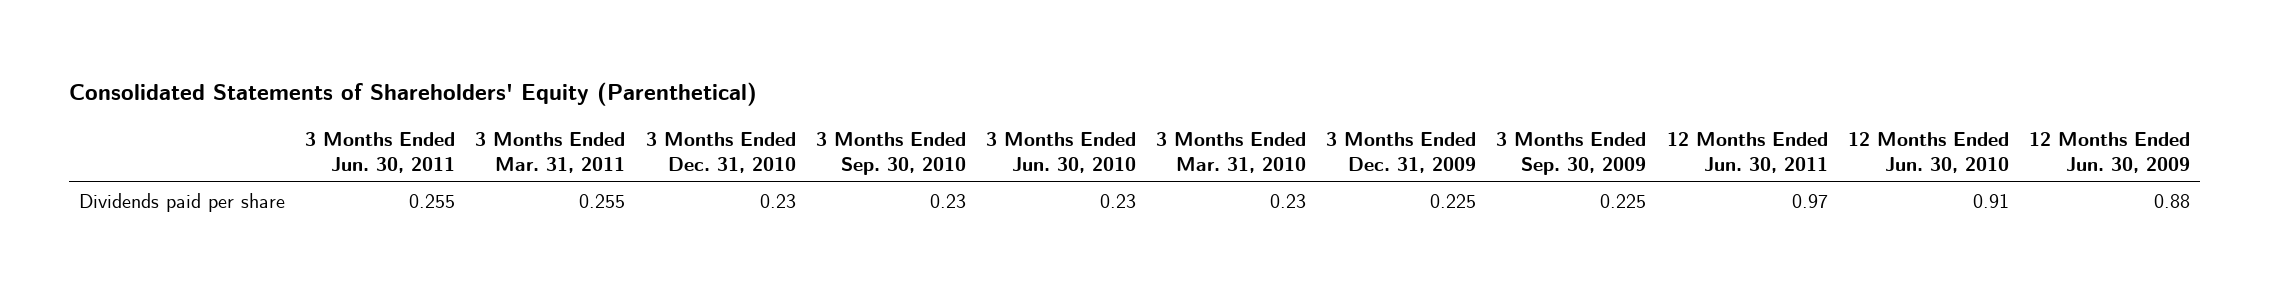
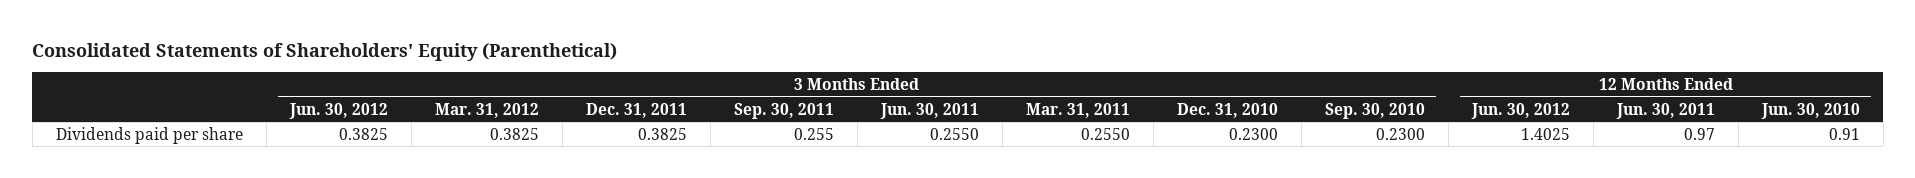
[985,131,1136,173] 3 Months Ended Jun. 30, 2010 -> none
[1156,131,1307,173] 3 Months Ended Mar. 31, 2010 -> none
[1326,131,1477,173] 3 Months Ended Dec. 31, 2009 -> none
[1496,131,1647,175] 3 Months Ended Sep. 30, 2009 -> none
[2028,131,2190,173] 12 Months Ended Jun. 30, 2009 -> none
none -> [288,102,388,119] Jun. 30, 2012
none -> [434,102,539,118] Mar. 31, 2012
none -> [585,102,687,118] Dec. 31, 2011
none -> [733,102,834,119] Sep. 30, 2011
none -> [1470,102,1570,119] Jun. 30, 2012
[409,194,456,209] 0.255 -> [929,127,979,140] 0.2550
[579,194,626,209] 0.255 -> [1080,127,1130,140] 0.2550
[759,194,796,209] 0.23 -> [1228,127,1278,140] 0.2300
[929,194,966,209] 0.23 -> [1375,127,1425,140] 0.2300

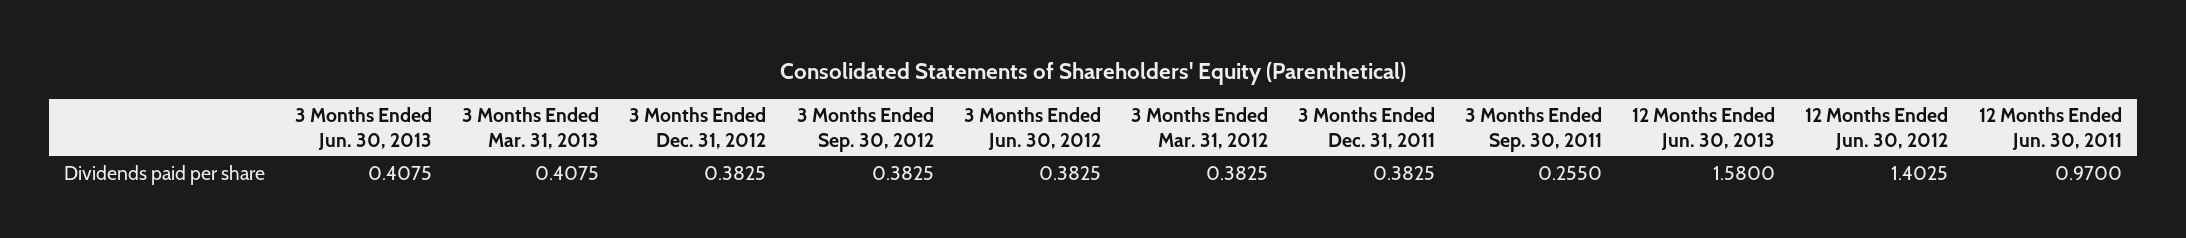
[879,102,979,119] Jun. 30, 2011 -> none
[1025,102,1130,118] Mar. 31, 2011 -> none
[1176,102,1278,118] Dec. 31, 2010 -> none
[1324,102,1425,119] Sep. 30, 2010 -> none
[1760,102,1860,119] Jun. 30, 2010 -> none
none -> [295,106,433,150] 3 Months Ended Jun. 30, 2013
none -> [462,106,600,149] 3 Months Ended Mar. 31, 2013
none -> [629,106,767,149] 3 Months Ended Dec. 31, 2012
none -> [796,106,934,152] 3 Months Ended Sep. 30, 2012
none -> [1632,106,1776,150] 12 Months Ended Jun. 30, 2013
[793,127,834,140] 0.255 -> [1538,165,1603,180] 0.2550
[1683,127,1715,140] 0.97 -> [2054,165,2122,180] 0.9700

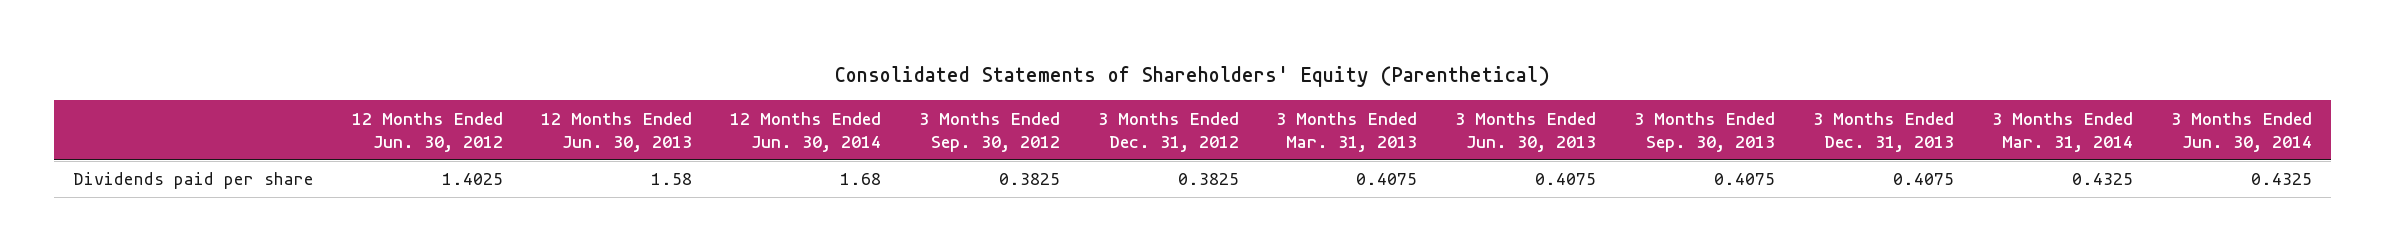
[963,106,1101,150] 3 Months Ended Jun. 30, 2012 -> none
[1130,106,1268,149] 3 Months Ended Mar. 31, 2012 -> none
[1297,106,1435,149] 3 Months Ended Dec. 31, 2011 -> none
[1465,106,1603,152] 3 Months Ended Sep. 30, 2011 -> none
[1978,106,2122,150] 12 Months Ended Jun. 30, 2011 -> none
none -> [729,111,881,152] 12 Months Ended Jun. 30, 2014
none -> [1634,111,1776,152] 3 Months Ended Sep. 30, 2013
none -> [1813,111,1955,152] 3 Months Ended Dec. 31, 2013
none -> [1991,111,2133,152] 3 Months Ended Mar. 31, 2014
none -> [2170,111,2312,152] 3 Months Ended Jun. 30, 2014
[1713,165,1776,180] 1.5800 -> [651,173,693,186] 1.58

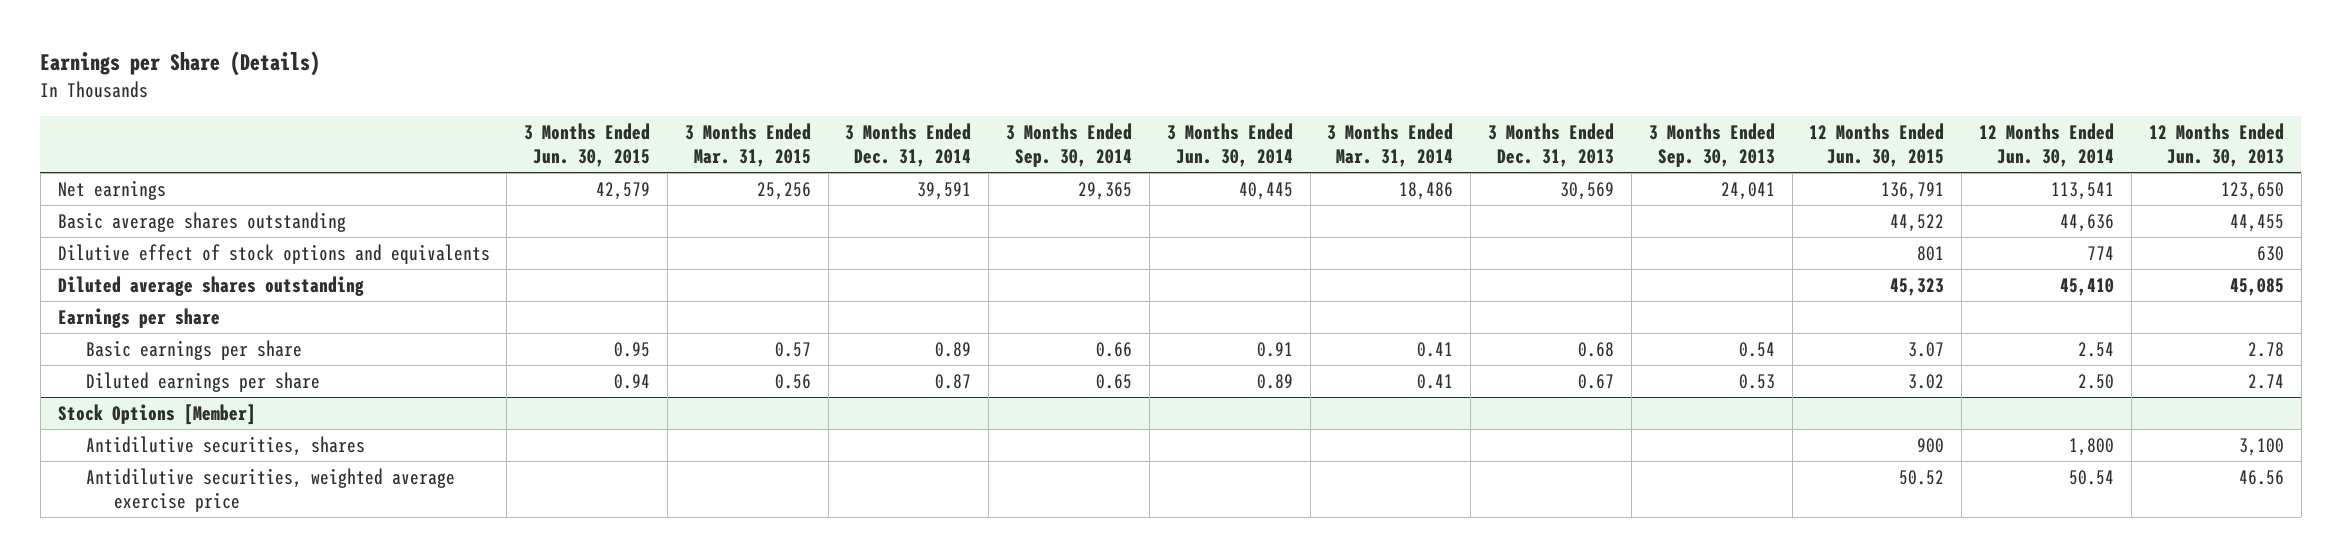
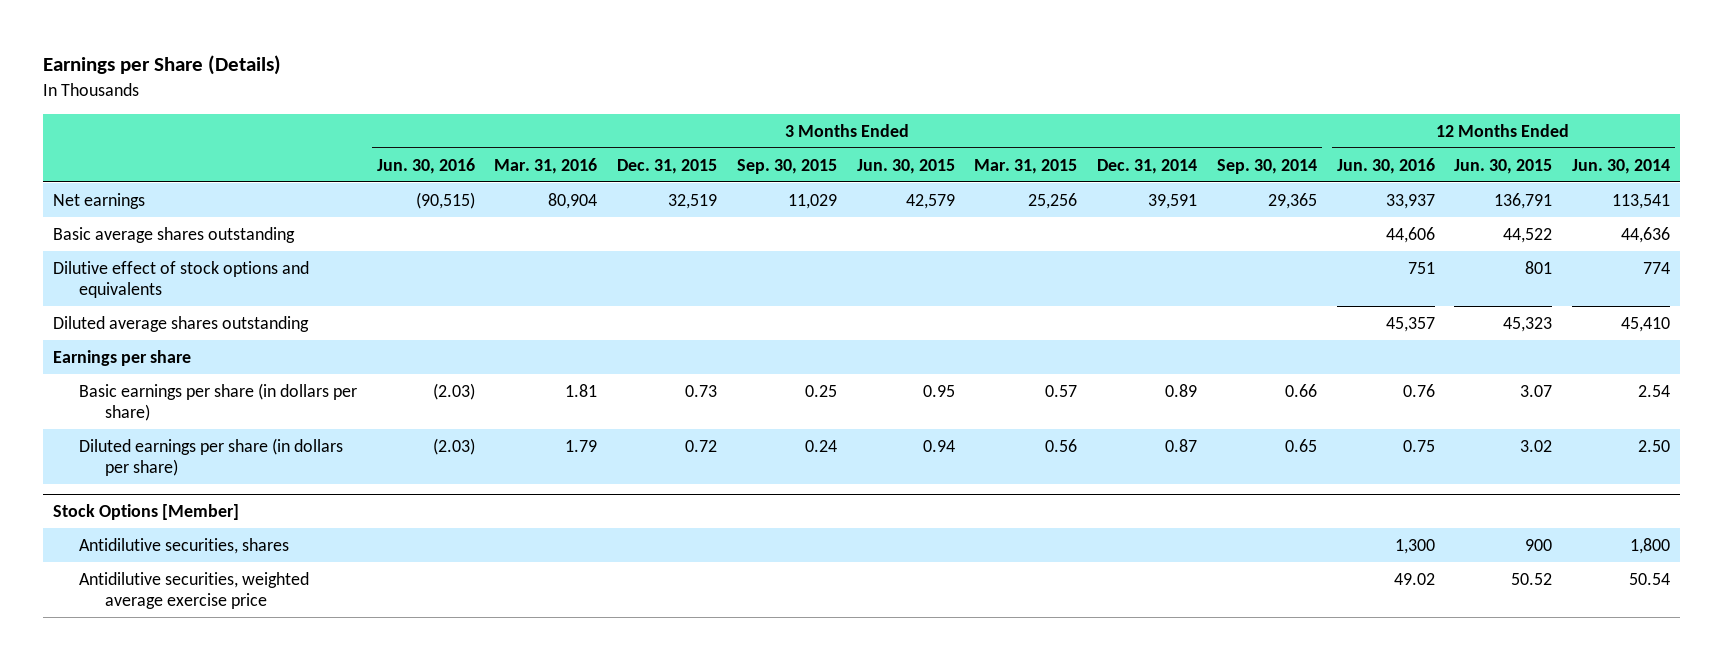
[1166,122,1293,168] 3 Months Ended Jun. 30, 2014 -> none
[1327,122,1454,168] 3 Months Ended Mar. 31, 2014 -> none
[1488,122,1615,168] 3 Months Ended Dec. 31, 2013 -> none
[1648,122,1775,168] 3 Months Ended Sep. 30, 2013 -> none
[2148,122,2284,168] 12 Months Ended Jun. 30, 2013 -> none
none -> [376,157,475,174] Jun. 30, 2016
none -> [494,157,598,174] Mar. 31, 2016
none -> [617,158,718,174] Dec. 31, 2015
none -> [736,158,837,174] Sep. 30, 2015
none -> [1336,157,1435,174] Jun. 30, 2016
[85,339,302,360] Basic earnings per share -> [78,382,357,422] Basic earnings per share (in dollars per share)
[85,371,320,392] Diluted earnings per share -> [78,437,343,477] Diluted earnings per share (in dollars per share)

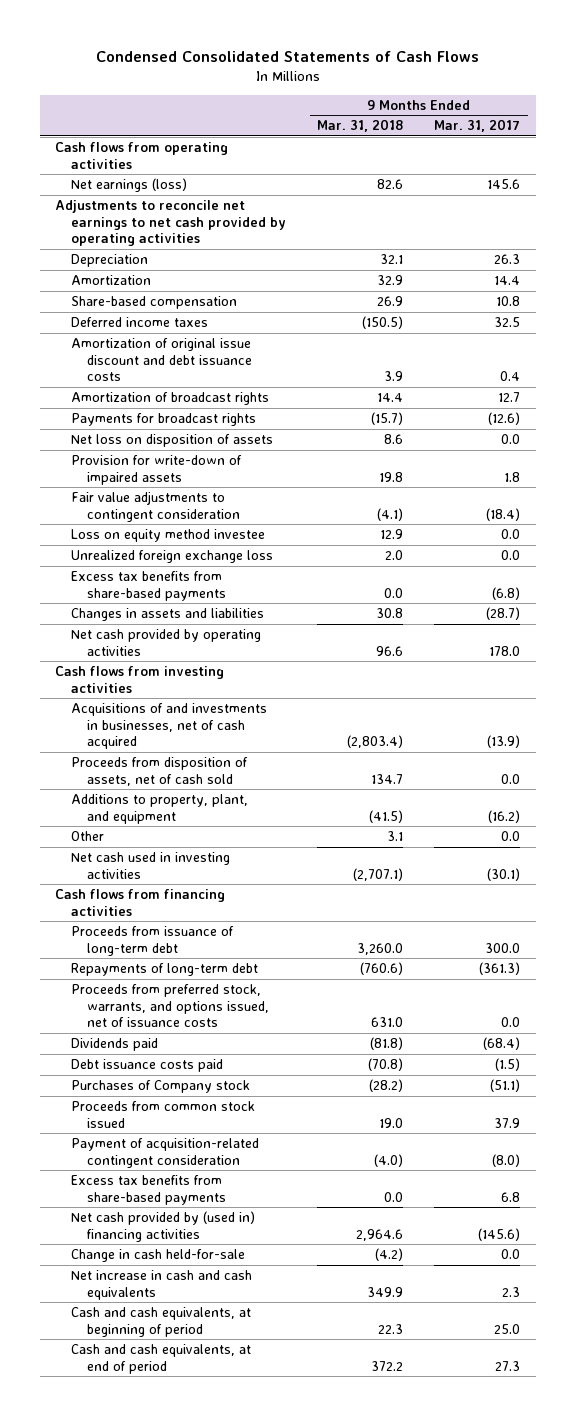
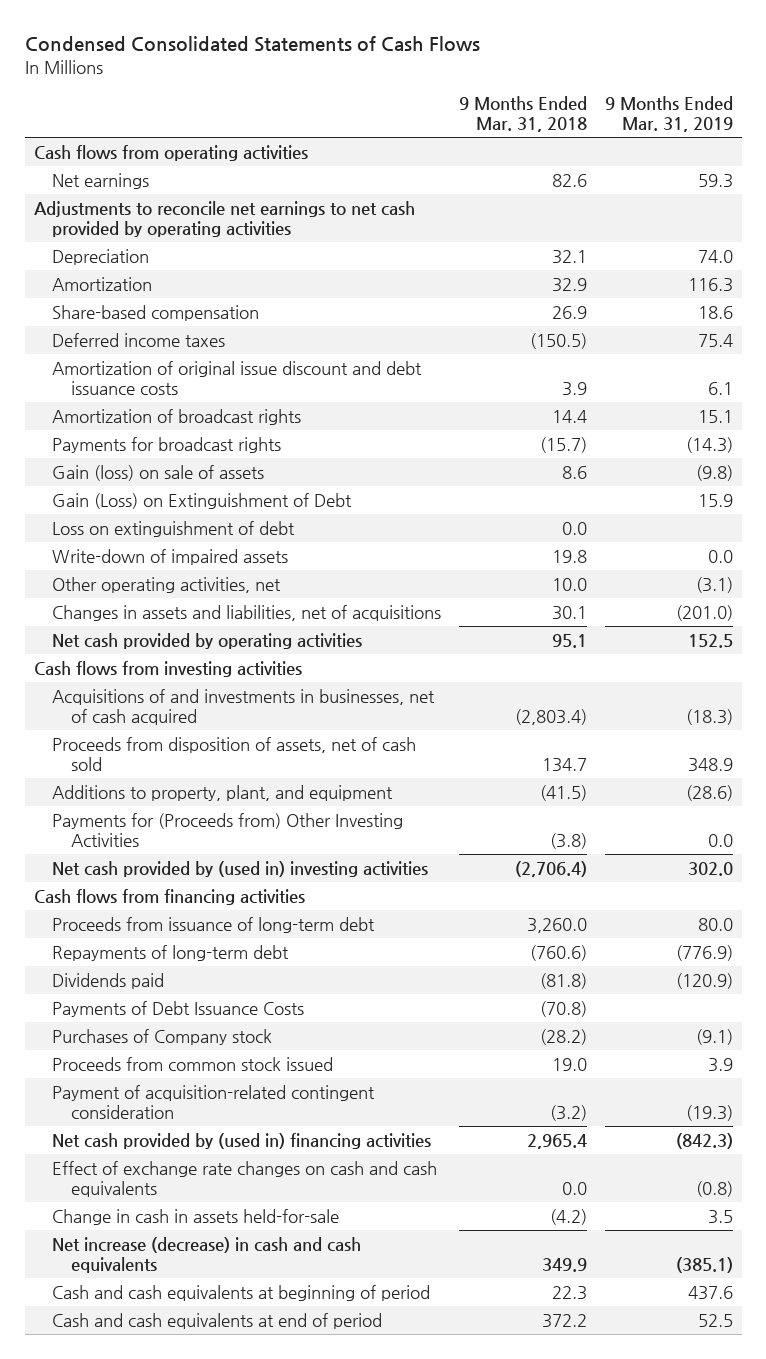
[434,119,521,133] Mar. 31, 2017 -> none
none -> [604,96,733,133] 9 Months Ended Mar. 31, 2019
[71,178,188,193] Net earnings (loss) -> [52,172,150,189] Net earnings
[71,491,241,522] Fair value adjustments to contingent consideration -> none
[71,529,266,543] Loss on equity method investee -> none
[71,550,274,564] Unrealized foreign exchange loss -> none
[71,571,227,601] Excess tax benefits from share-based payments -> none
[71,434,274,448] Net loss on disposition of assets -> [52,464,265,481] Gain (loss) on sale of assets
none -> [52,492,353,509] Gain (Loss) on Extinguishment of Debt
none -> [52,520,296,537] Loss on extinguishment of debt
[71,455,243,485] Provision for write-down of impaired assets -> [52,548,289,565] Write-down of impaired assets
none -> [52,576,282,593] Other operating activities, net
[71,608,265,622] Changes in assets and liabilities -> [52,604,442,621] Changes in assets and liabilities, net of acquisitions
[376,608,404,619] 30.8 -> [551,605,587,620] 30.1
[376,645,404,656] 96.6 -> [551,633,587,648] 95.1
[71,831,105,842] Other -> none
none -> [52,812,404,848] Payments for (Proceeds from) Other Investing Activities
[71,852,231,879] Net cash used in investing activities -> [52,860,429,877] Net cash provided by (used in) investing activities
[353,867,404,881] (2,707.1) -> [514,860,587,877] (2,706.4)
[71,984,270,1028] Proceeds from preferred stock, warrants, and options issued, net of issuance costs -> none
[71,1059,224,1073] Debt issuance costs paid -> [52,1000,305,1017] Payments of Debt Issuance Costs
[71,1175,227,1205] Excess tax benefits from share-based payments -> none
[374,1153,404,1167] (4.0) -> [549,1105,587,1122] (3.2)
[356,1228,404,1241] 2,964.6 -> [526,1133,587,1149] 2,965.4
none -> [52,1160,438,1198] Effect of exchange rate changes on cash and cash equivalents
[71,1249,246,1263] Change in cash held-for-sale -> [52,1208,340,1225] Change in cash in assets held-for-sale
[71,1270,253,1300] Net increase in cash and cash equivalents -> [52,1236,362,1274] Net increase (decrease) in cash and cash equivalents
[71,1307,252,1337] Cash and cash equivalents, at beginning of period -> [52,1284,431,1301] Cash and cash equivalents at beginning of period
[71,1344,252,1374] Cash and cash equivalents, at end of period -> [52,1312,383,1329] Cash and cash equivalents at end of period

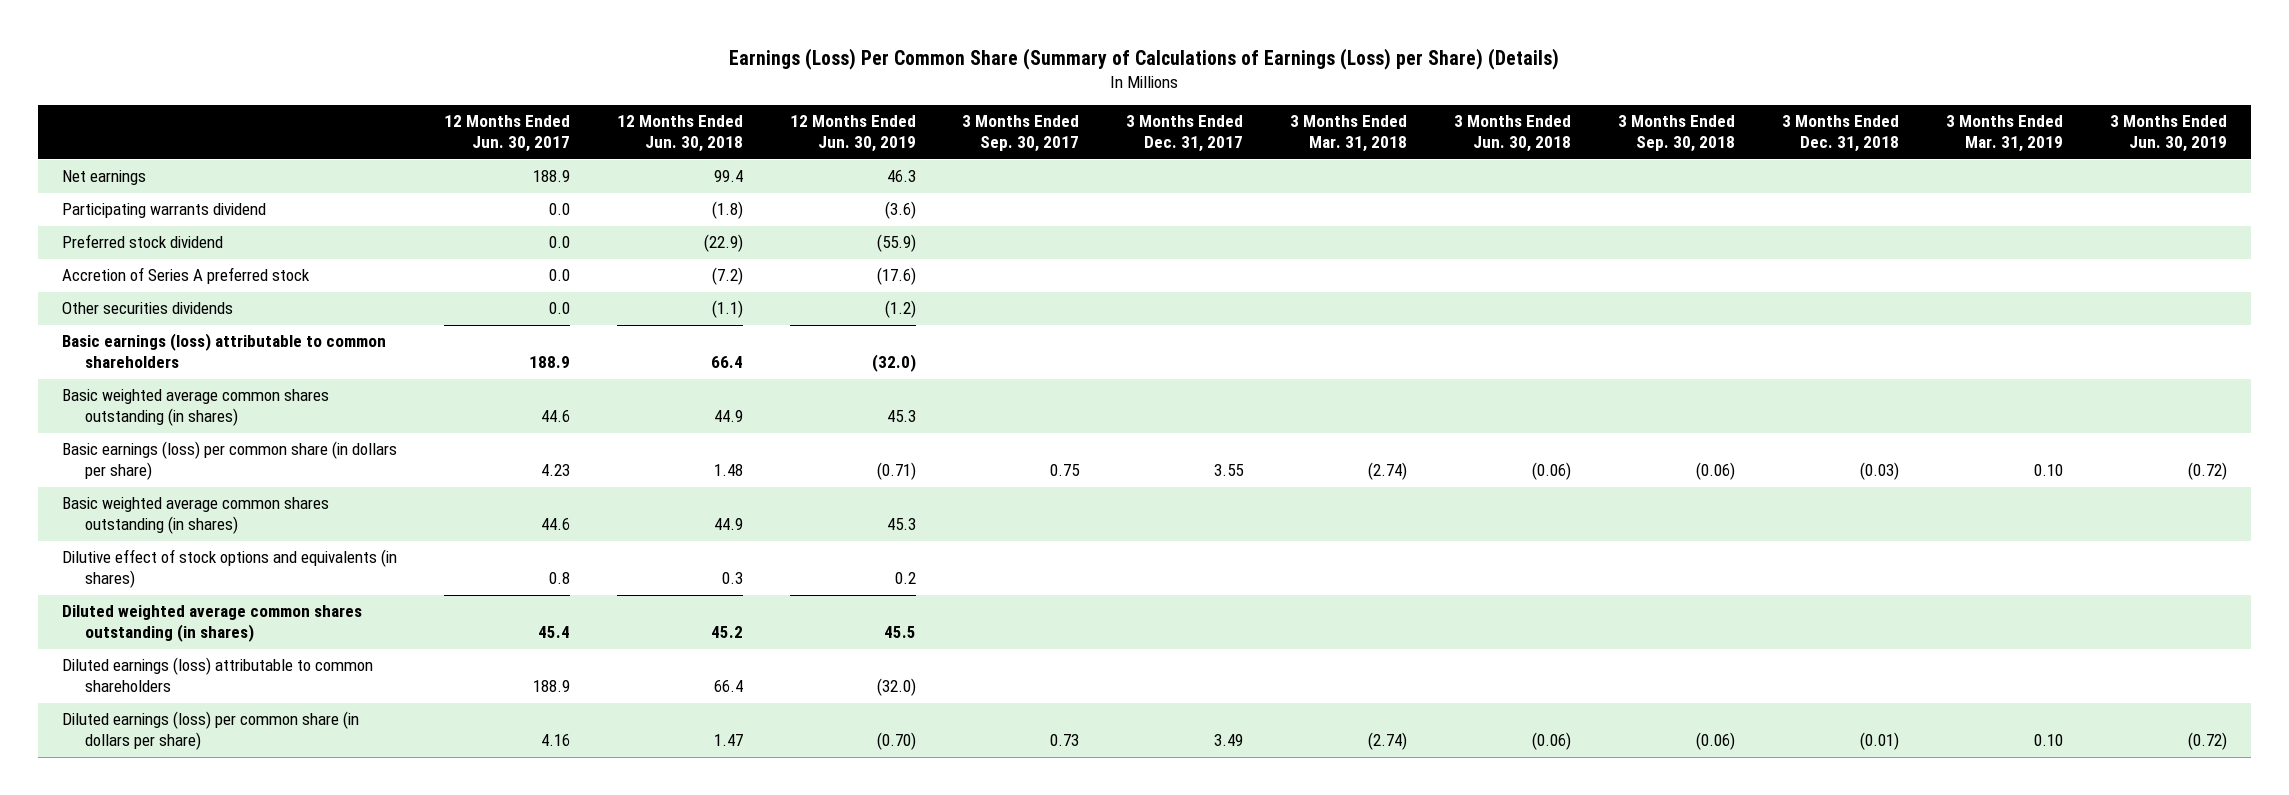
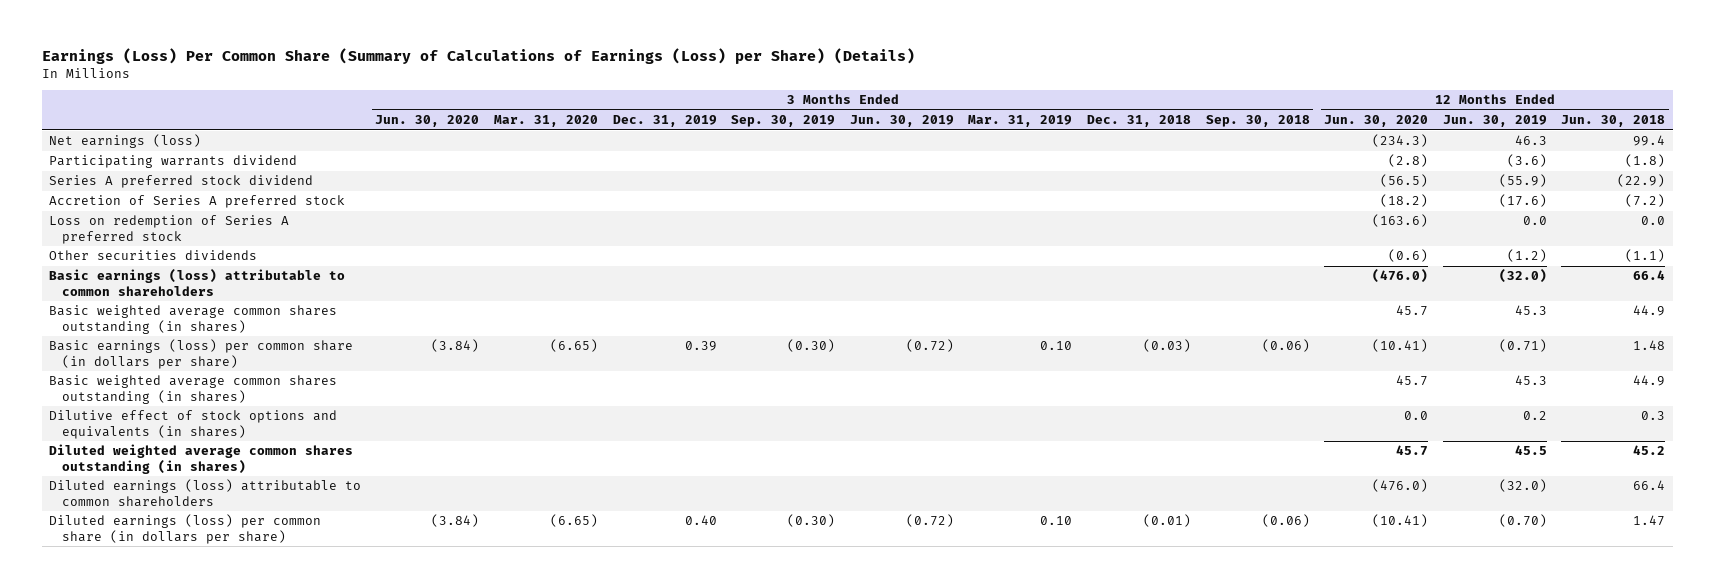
[443,115,570,153] 12 Months Ended Jun. 30, 2017 -> none
[962,115,1080,153] 3 Months Ended Sep. 30, 2017 -> none
[1126,115,1244,153] 3 Months Ended Dec. 31, 2017 -> none
[1290,115,1408,153] 3 Months Ended Mar. 31, 2018 -> none
[1454,115,1572,153] 3 Months Ended Jun. 30, 2018 -> none
none -> [375,115,480,128] Jun. 30, 2020
none -> [494,115,599,128] Mar. 31, 2020
none -> [612,115,717,128] Dec. 31, 2019
none -> [731,115,836,128] Sep. 30, 2019
none -> [1324,115,1429,128] Jun. 30, 2020
[61,170,146,186] Net earnings -> [48,134,201,149] Net earnings (loss)
[61,234,223,249] Preferred stock dividend -> [48,175,313,189] Series A preferred stock dividend
none -> [48,215,289,244] Loss on redemption of Series A preferred stock

